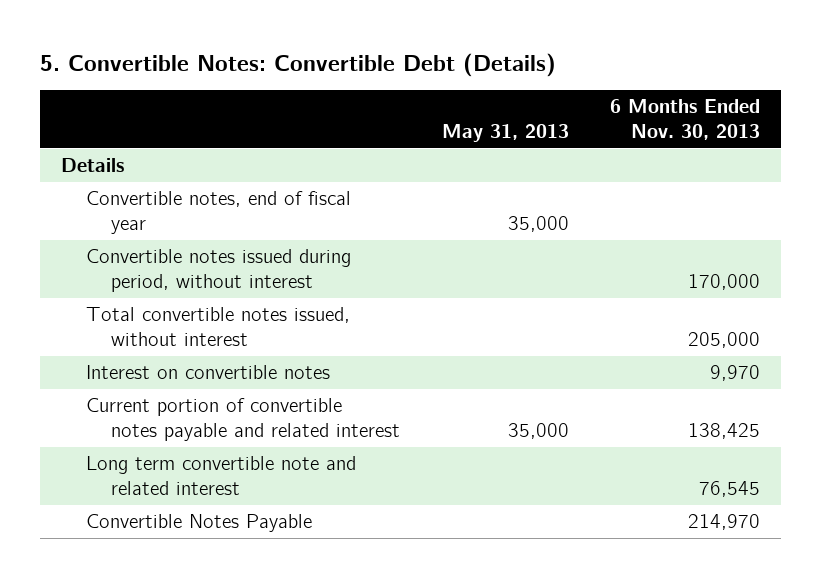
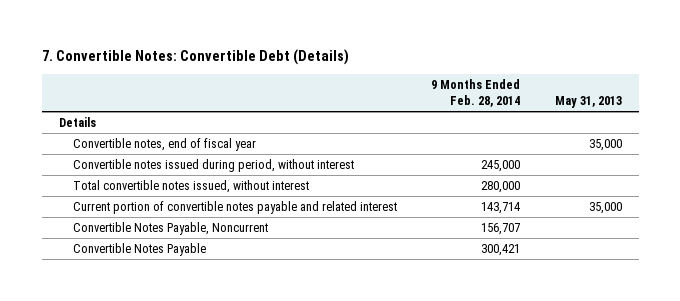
[40,52,557,77] 5. Convertible Notes: Convertible Debt (Details) -> [41,49,349,66] 7. Convertible Notes: Convertible Debt (Details)
[610,98,761,140] 6 Months Ended Nov. 30, 2013 -> none
none -> [431,79,521,108] 9 Months Ended Feb. 28, 2014
[86,364,331,379] Interest on convertible notes -> none
[86,455,357,496] Long term convertible note and related interest -> [73,222,269,236] Convertible Notes Payable, Noncurrent

